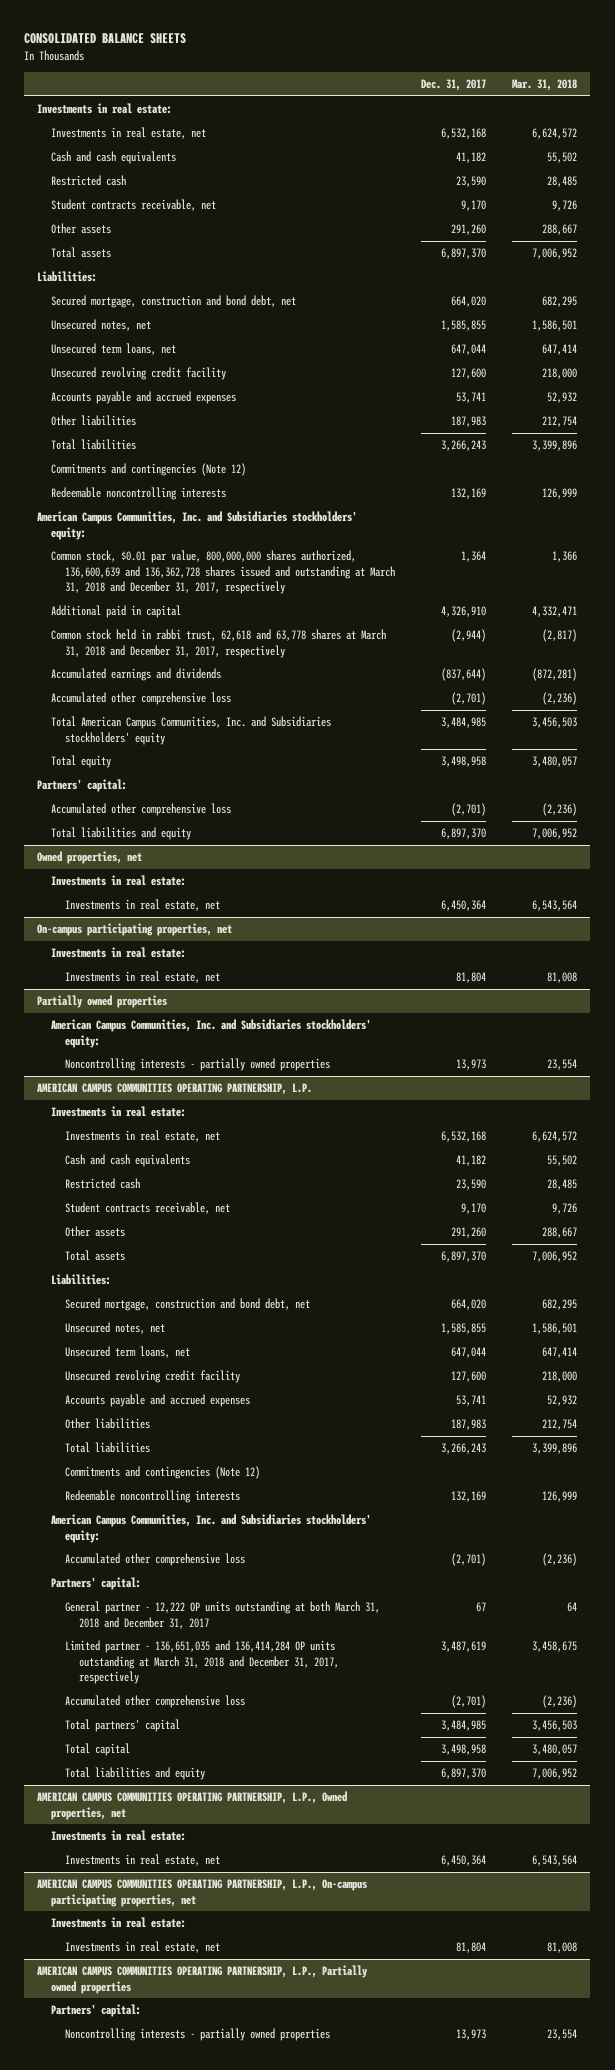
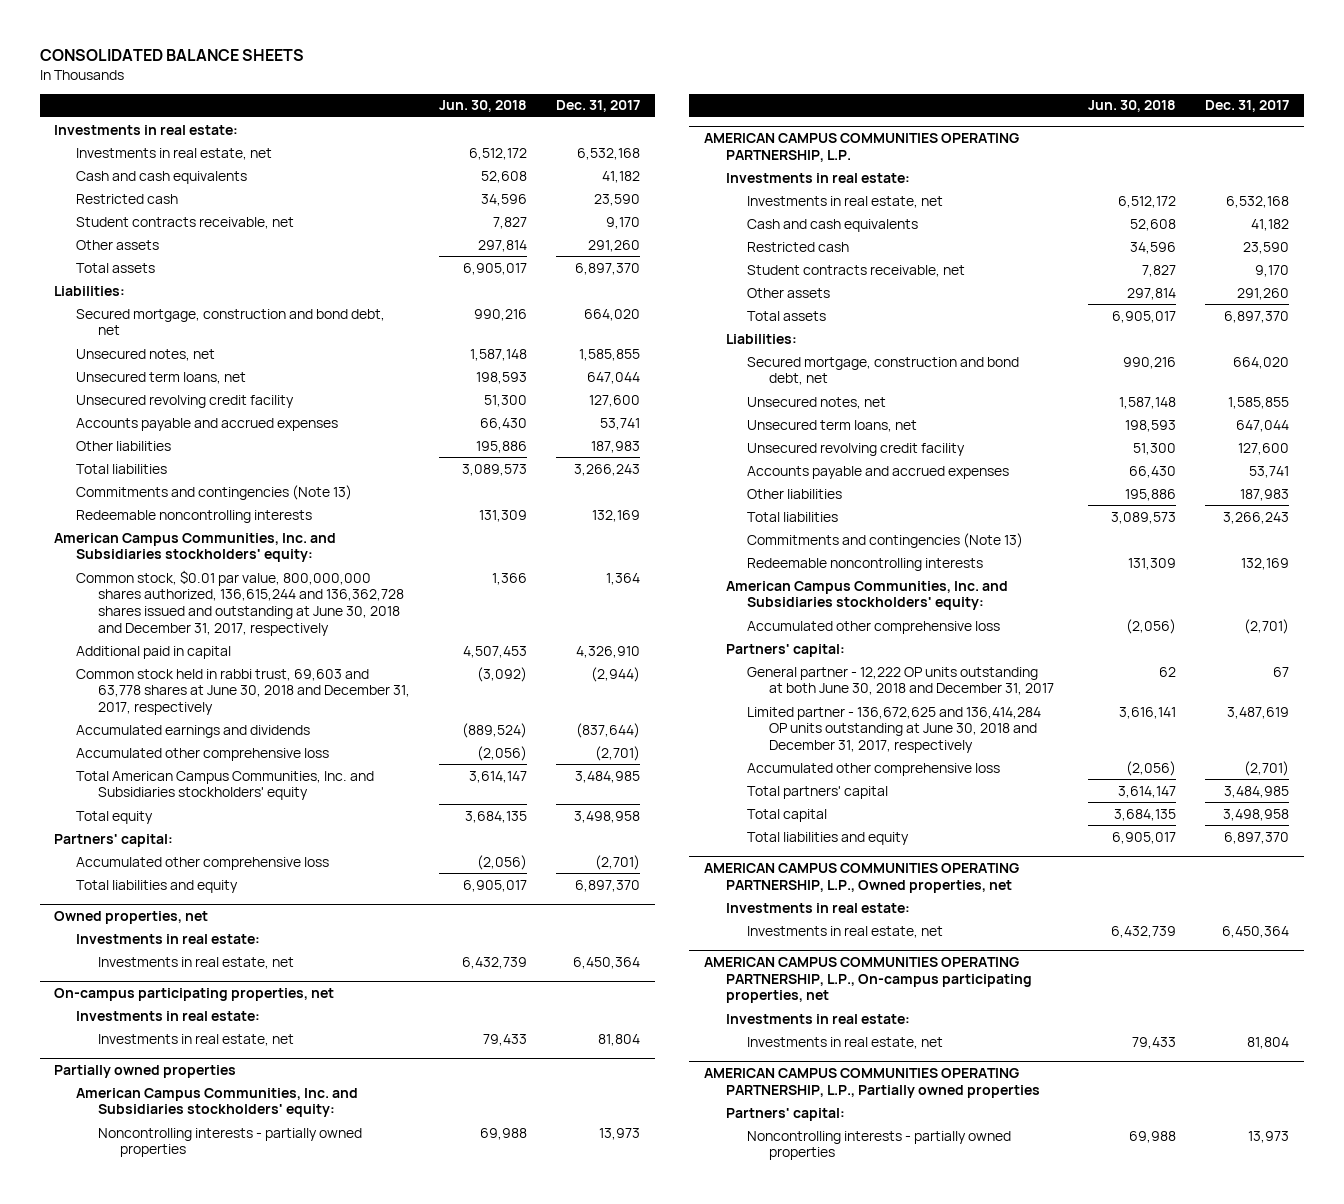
[512,78,578,91] Mar. 31, 2018 -> none
none -> [439,100,528,113] Jun. 30, 2018
[51,463,247,477] Commitments and contingencies (Note 12) -> [76,484,353,500] Commitments and contingencies (Note 13)
[51,550,395,594] Common stock, $0.01 par value, 800,000,000 shares authorized, 136,600,639 and 136,362,728 shares issued and outstanding at March 31, 2018 and December 31, 2017, respectively -> [76,569,405,636] Common stock, $0.01 par value, 800,000,000 shares authorized, 136,615,244 and 136,362,728 shares issued and outstanding at June 30, 2018 and December 31, 2017, respectively
[51,629,387,658] Common stock held in rabbi trust, 62,618 and 63,778 shares at March 31, 2018 and December 31, 2017, respectively -> [76,668,411,715] Common stock held in rabbi trust, 69,603 and 63,778 shares at June 30, 2018 and December 31, 2017, respectively
[64,1466,260,1480] Commitments and contingencies (Note 12) -> [747,532,1024,548] Commitments and contingencies (Note 13)
[64,1601,380,1629] General partner - 12,222 OP units outstanding at both March 31, 2018 and December 31, 2017 -> [747,666,1055,696] General partner - 12,222 OP units outstanding at both June 30, 2018 and December 31, 2017
[64,1640,339,1684] Limited partner - 136,651,035 and 136,414,284 OP units outstanding at March 31, 2018 and December 31, 2017, respectively -> [747,706,1042,753] Limited partner - 136,672,625 and 136,414,284 OP units outstanding at June 30, 2018 and December 31, 2017, respectively

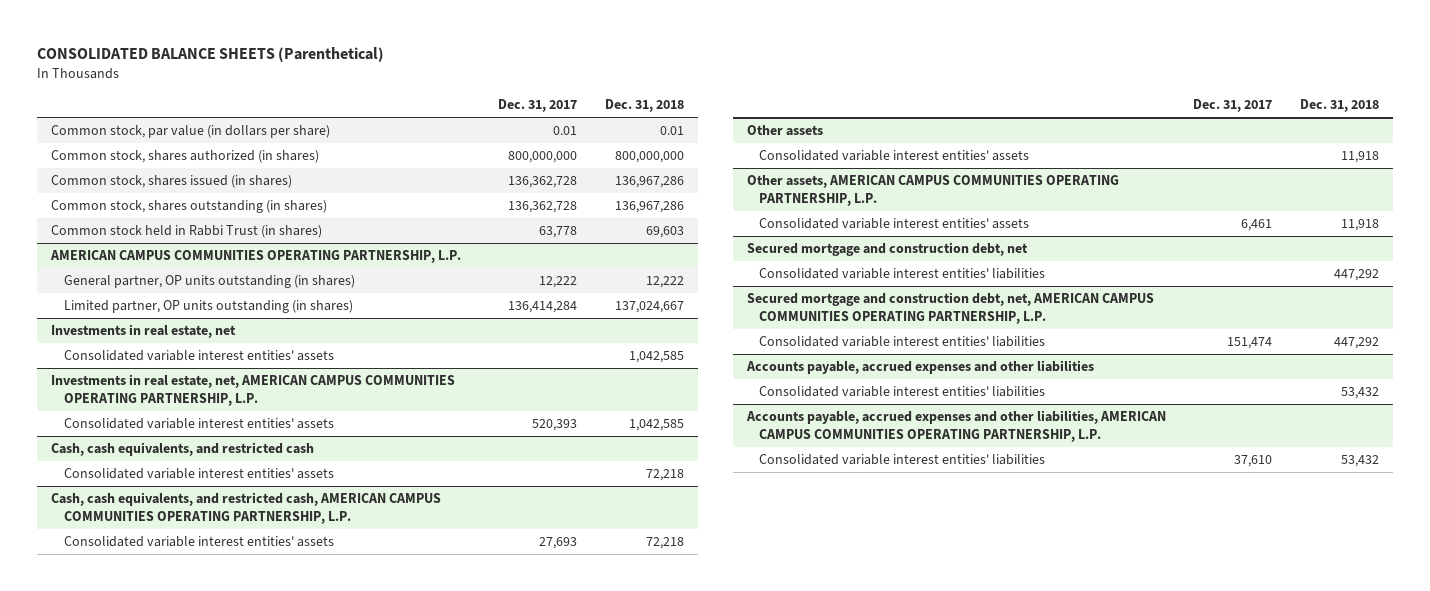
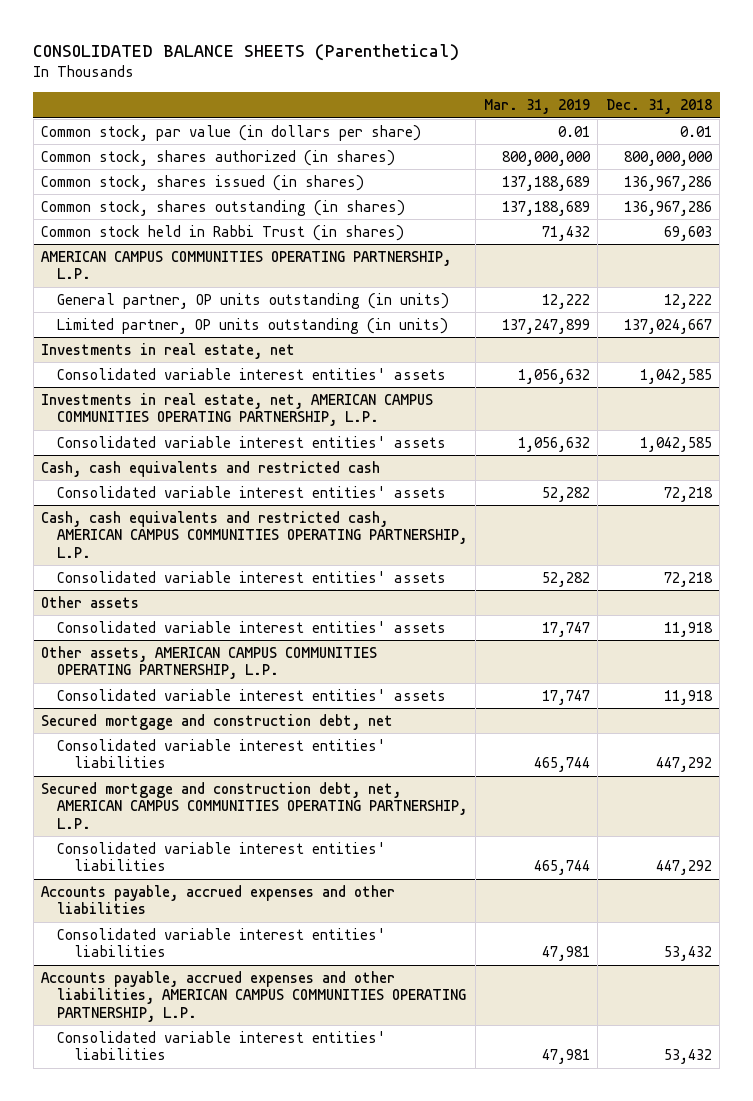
[497,99,577,113] Dec. 31, 2017 -> none
none -> [483,99,590,115] Mar. 31, 2019
[64,275,356,289] General partner, OP units outstanding (in shares) -> [57,292,450,309] General partner, OP units outstanding (in units)
[64,300,354,314] Limited partner, OP units outstanding (in shares) -> [57,317,449,334] Limited partner, OP units outstanding (in units)
[51,442,315,457] Cash, cash equivalents, and restricted cash -> [41,460,381,477] Cash, cash equivalents and restricted cash
[51,492,442,524] Cash, cash equivalents, and restricted cash, AMERICAN CAMPUS COMMUNITIES OPERATING PARTNERSHIP, L.P. -> [41,510,468,559] Cash, cash equivalents and restricted cash, AMERICAN CAMPUS COMMUNITIES OPERATING PARTNERSHIP, L.P.

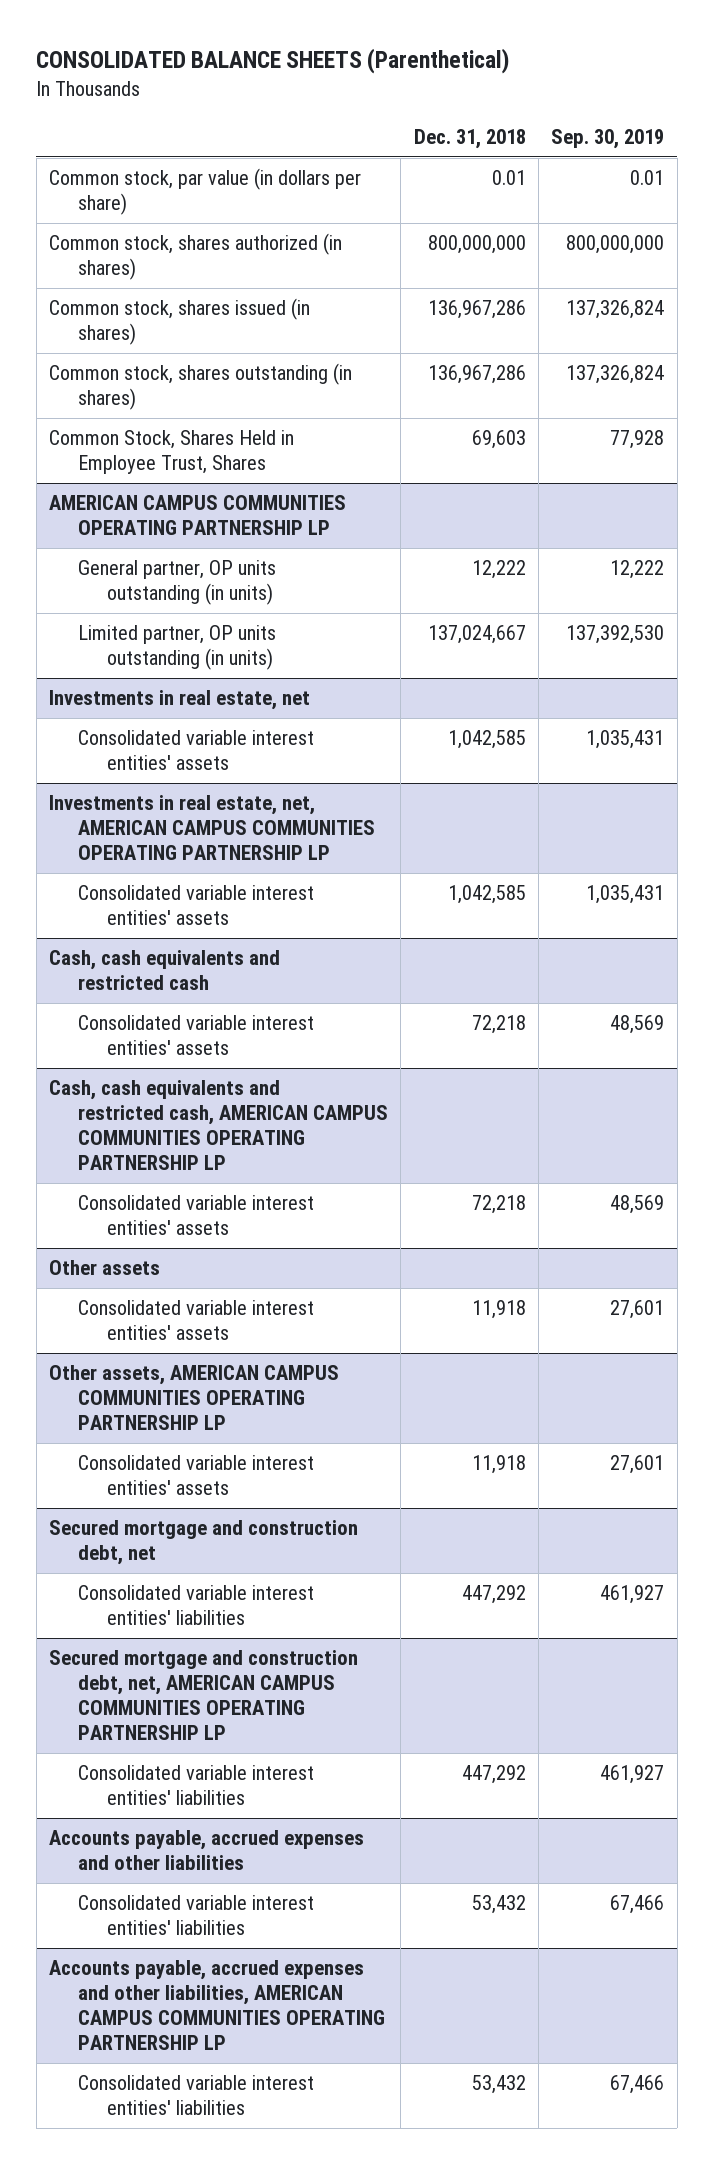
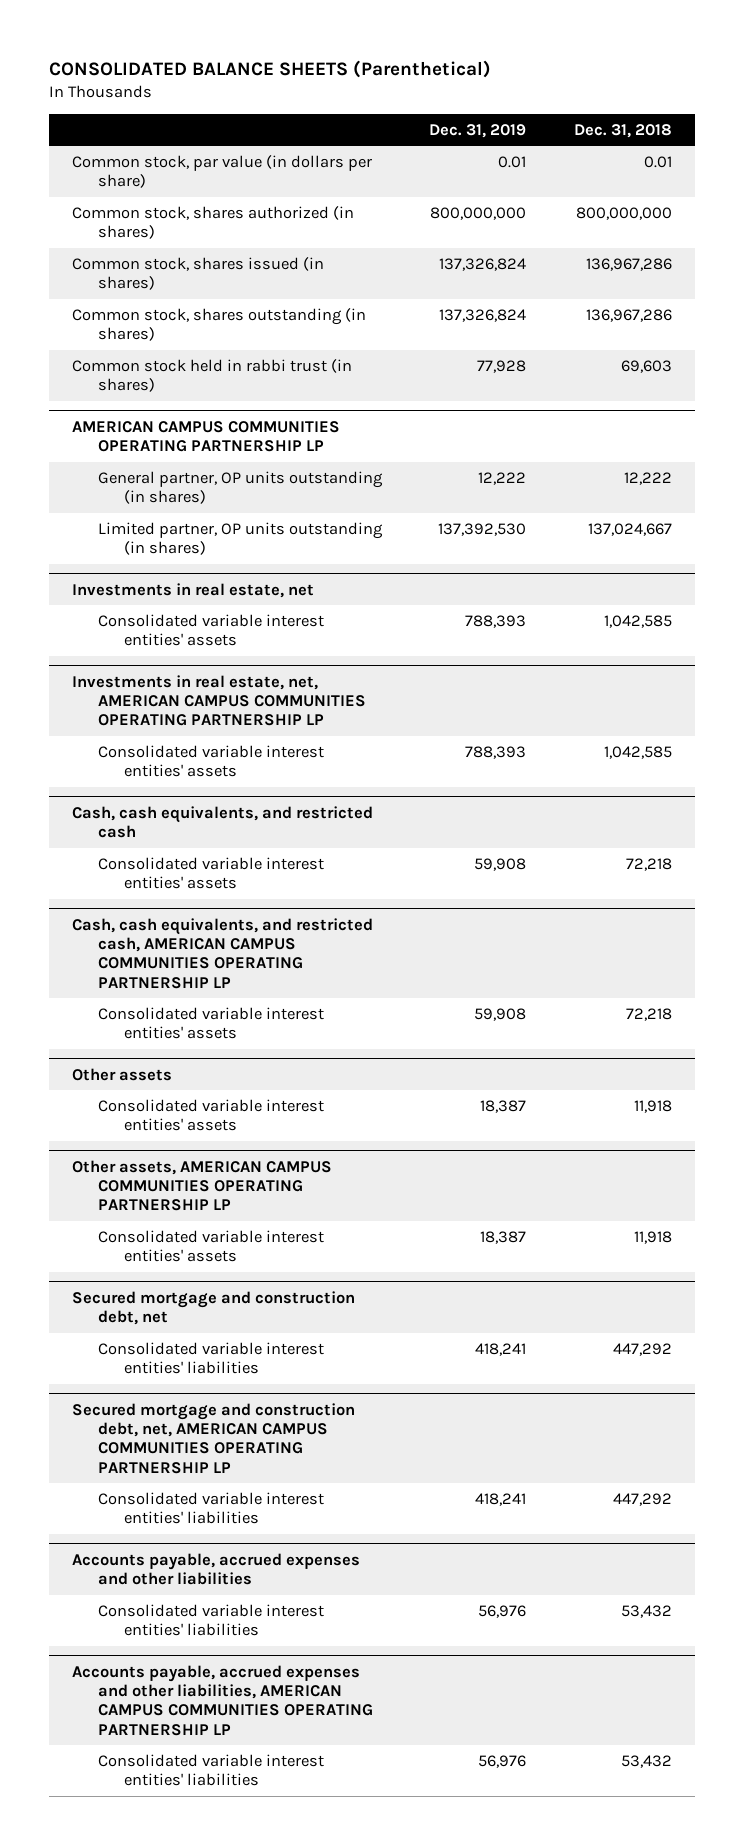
[551,128,665,149] Sep. 30, 2019 -> none
none -> [429,123,527,138] Dec. 31, 2019
[49,430,295,475] Common Stock, Shares Held in Employee Trust, Shares -> [72,359,353,393] Common stock held in rabbi trust (in shares)
[77,560,276,606] General partner, OP units outstanding (in units) -> [98,471,384,505] General partner, OP units outstanding (in shares)
[77,625,276,671] Limited partner, OP units outstanding (in units) -> [98,522,384,556] Limited partner, OP units outstanding (in shares)
[49,950,281,991] Cash, cash equivalents and restricted cash -> [72,805,374,839] Cash, cash equivalents, and restricted cash
[49,1080,388,1171] Cash, cash equivalents and restricted cash, AMERICAN CAMPUS COMMUNITIES OPERATING PARTNERSHIP LP -> [72,917,374,989] Cash, cash equivalents, and restricted cash, AMERICAN CAMPUS COMMUNITIES OPERATING PARTNERSHIP LP

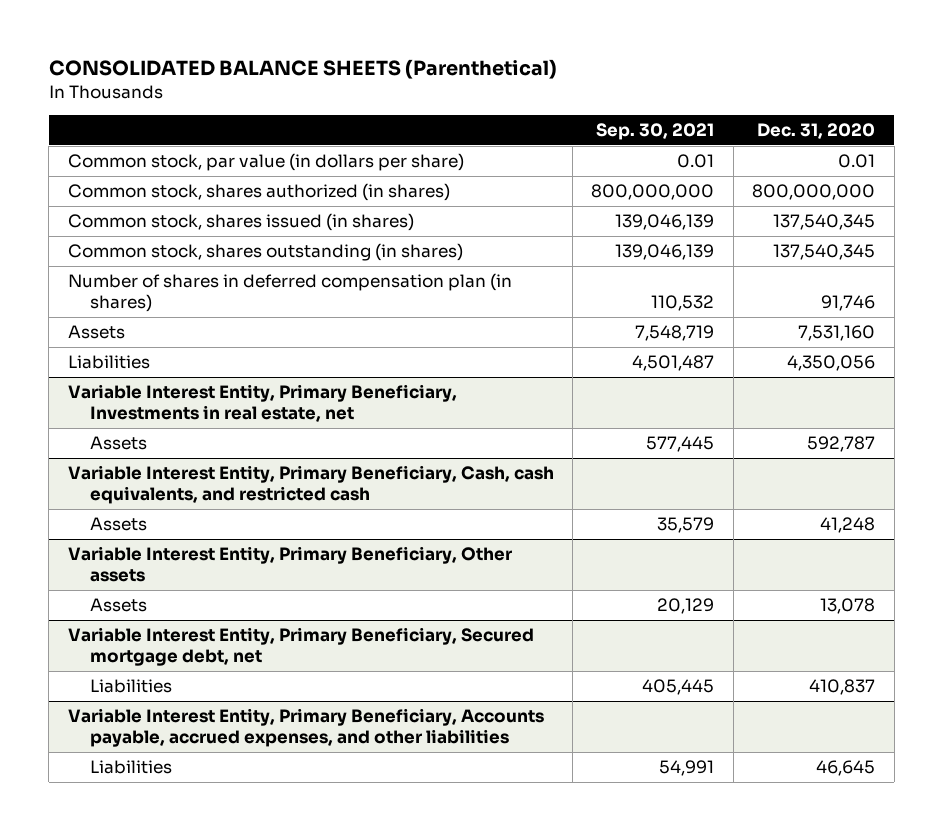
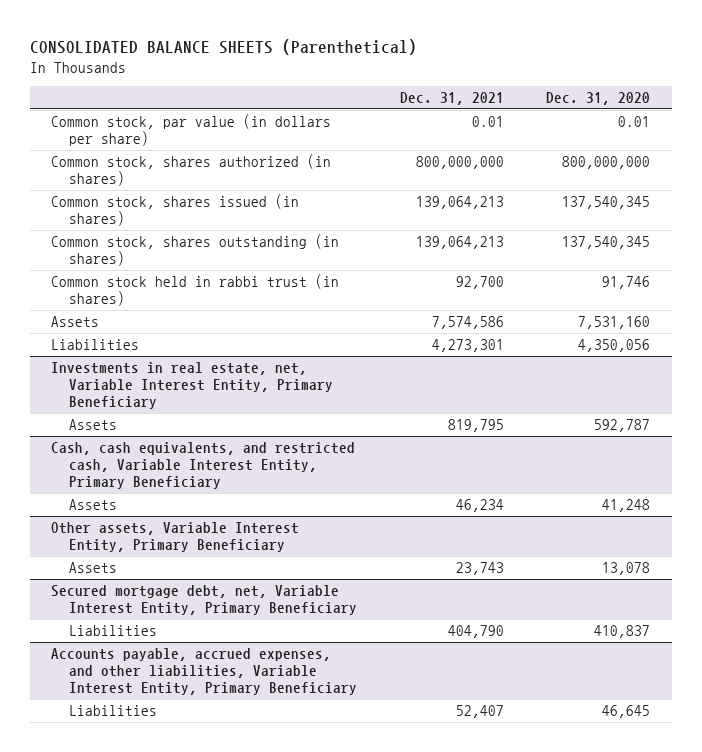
[596,122,715,140] Sep. 30, 2021 -> none
none -> [399,91,504,105] Dec. 31, 2021
[67,273,512,313] Number of shares in deferred compensation plan (in shares) -> [51,273,340,306] Common stock held in rabbi trust (in shares)
[67,384,457,423] Variable Interest Entity, Primary Beneficiary, Investments in real estate, net -> [51,361,333,409] Investments in real estate, net, Variable Interest Entity, Primary Beneficiary
[67,465,554,505] Variable Interest Entity, Primary Beneficiary, Cash, cash equivalents, and restricted cash -> [51,441,356,489] Cash, cash equivalents, and restricted cash, Variable Interest Entity, Primary Beneficiary
[67,546,512,583] Variable Interest Entity, Primary Beneficiary, Other assets -> [51,521,300,552] Other assets, Variable Interest Entity, Primary Beneficiary
[67,627,534,667] Variable Interest Entity, Primary Beneficiary, Secured mortgage debt, net -> [51,584,357,615] Secured mortgage debt, net, Variable Interest Entity, Primary Beneficiary
[67,708,544,748] Variable Interest Entity, Primary Beneficiary, Accounts payable, accrued expenses, and other liabilities -> [51,647,357,695] Accounts payable, accrued expenses, and other liabilities, Variable Interest Entity, Primary Beneficiary

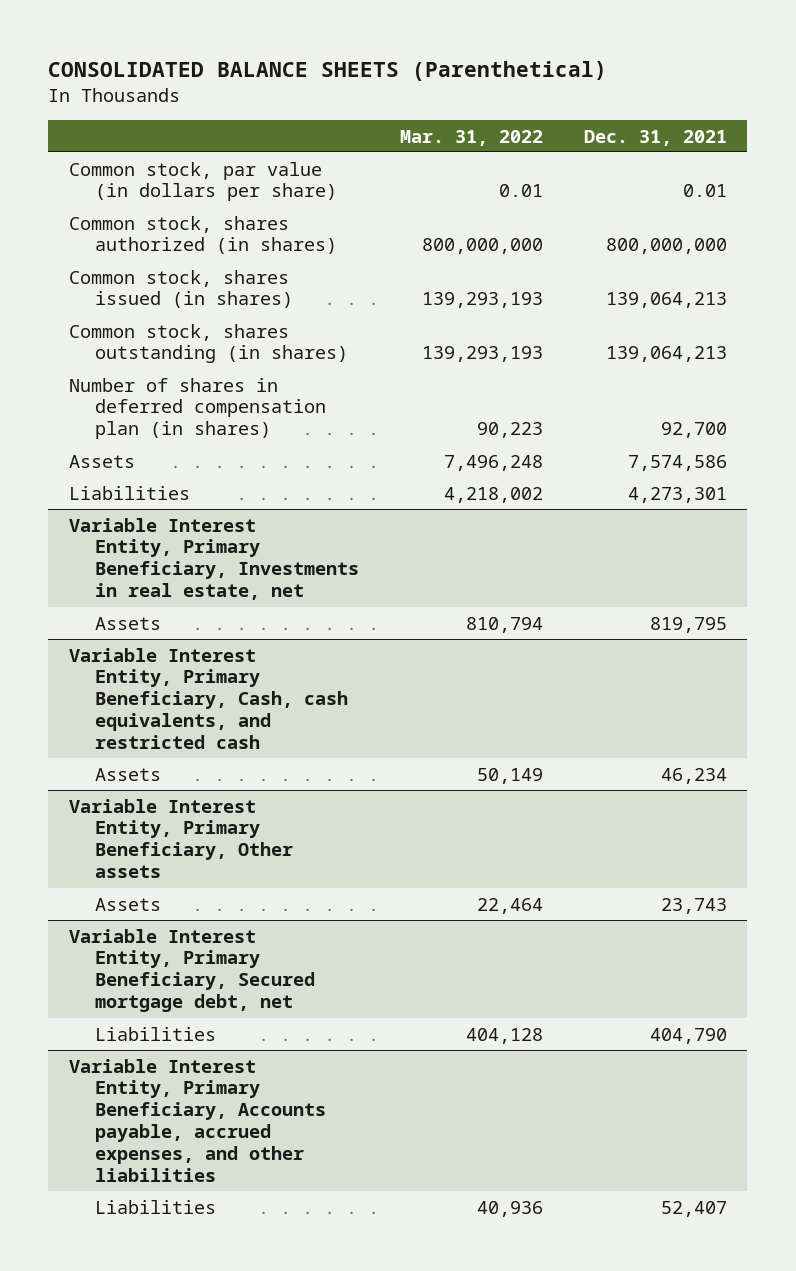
[546,91,651,105] Dec. 31, 2020 -> none
none -> [399,129,543,146] Mar. 31, 2022
[51,273,340,306] Common stock held in rabbi trust (in shares) -> [68,377,326,440] Number of shares in deferred compensation plan (in shares)
[51,361,333,409] Investments in real estate, net, Variable Interest Entity, Primary Beneficiary -> [68,517,359,601] Variable Interest Entity, Primary Beneficiary, Investments in real estate, net
[51,441,356,489] Cash, cash equivalents, and restricted cash, Variable Interest Entity, Primary Beneficiary -> [68,647,348,750] Variable Interest Entity, Primary Beneficiary, Cash, cash equivalents, and restricted cash
[51,521,300,552] Other assets, Variable Interest Entity, Primary Beneficiary -> [68,798,293,879] Variable Interest Entity, Primary Beneficiary, Other assets
[51,584,357,615] Secured mortgage debt, net, Variable Interest Entity, Primary Beneficiary -> [68,928,315,1013] Variable Interest Entity, Primary Beneficiary, Secured mortgage debt, net
[51,647,357,695] Accounts payable, accrued expenses, and other liabilities, Variable Interest Entity, Primary Beneficiary -> [68,1058,326,1182] Variable Interest Entity, Primary Beneficiary, Accounts payable, accrued expenses, and other liabilities

